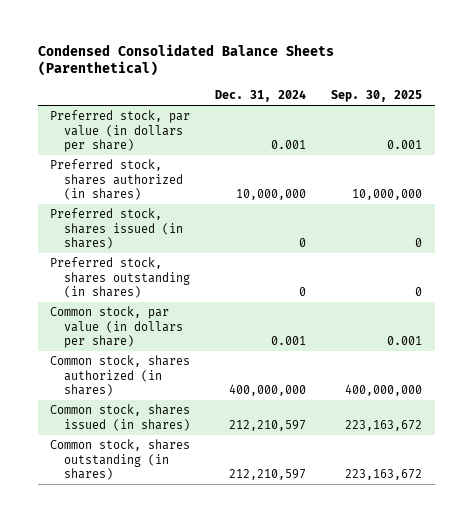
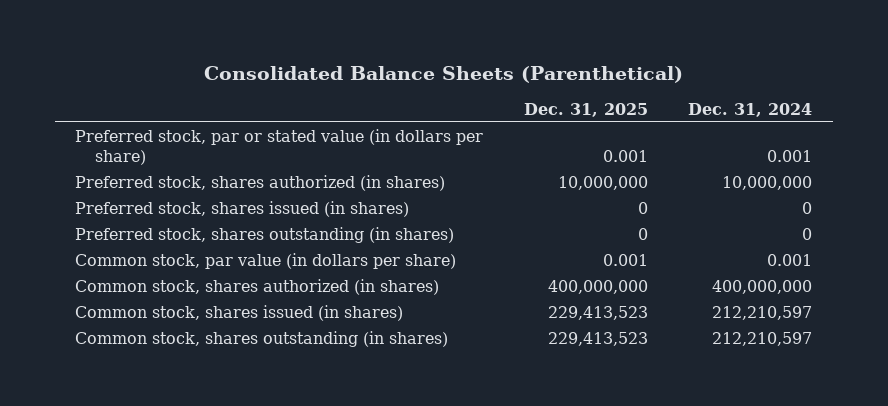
[37,43,334,77] Condensed Consolidated Balance Sheets (Parenthetical) -> [203,66,683,84] Consolidated Balance Sheets (Parenthetical)
[331,89,423,102] Sep. 30, 2025 -> none
none -> [523,102,648,117] Dec. 31, 2025
[50,110,191,152] Preferred stock, par value (in dollars per share) -> [75,128,484,166] Preferred stock, par or stated value (in dollars per share)

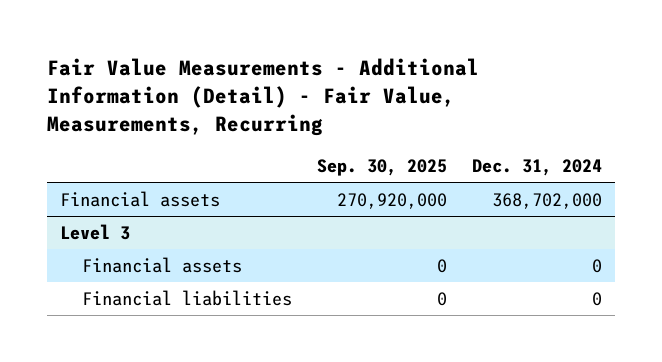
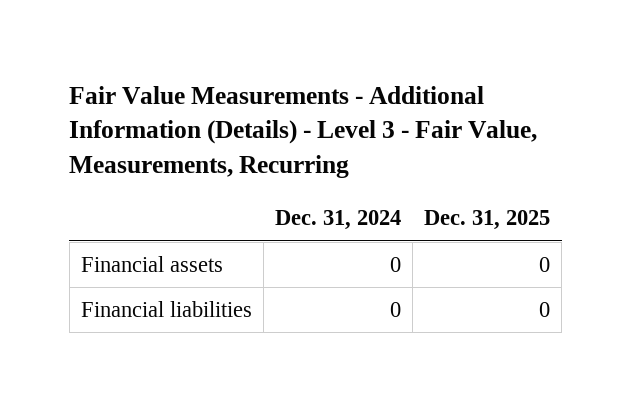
[47,58,480,137] Fair Value Measurements - Additional Information (Detail) - Fair Value, Measurements, Recurring -> [69,85,538,179] Fair Value Measurements - Additional Information (Details) - Level 3 - Fair Value, Measurements, Recurring
[316,159,447,177] Sep. 30, 2025 -> none
none -> [424,210,551,231] Dec. 31, 2025
[60,190,221,207] Financial assets -> none
[60,223,131,240] Level 3 -> none

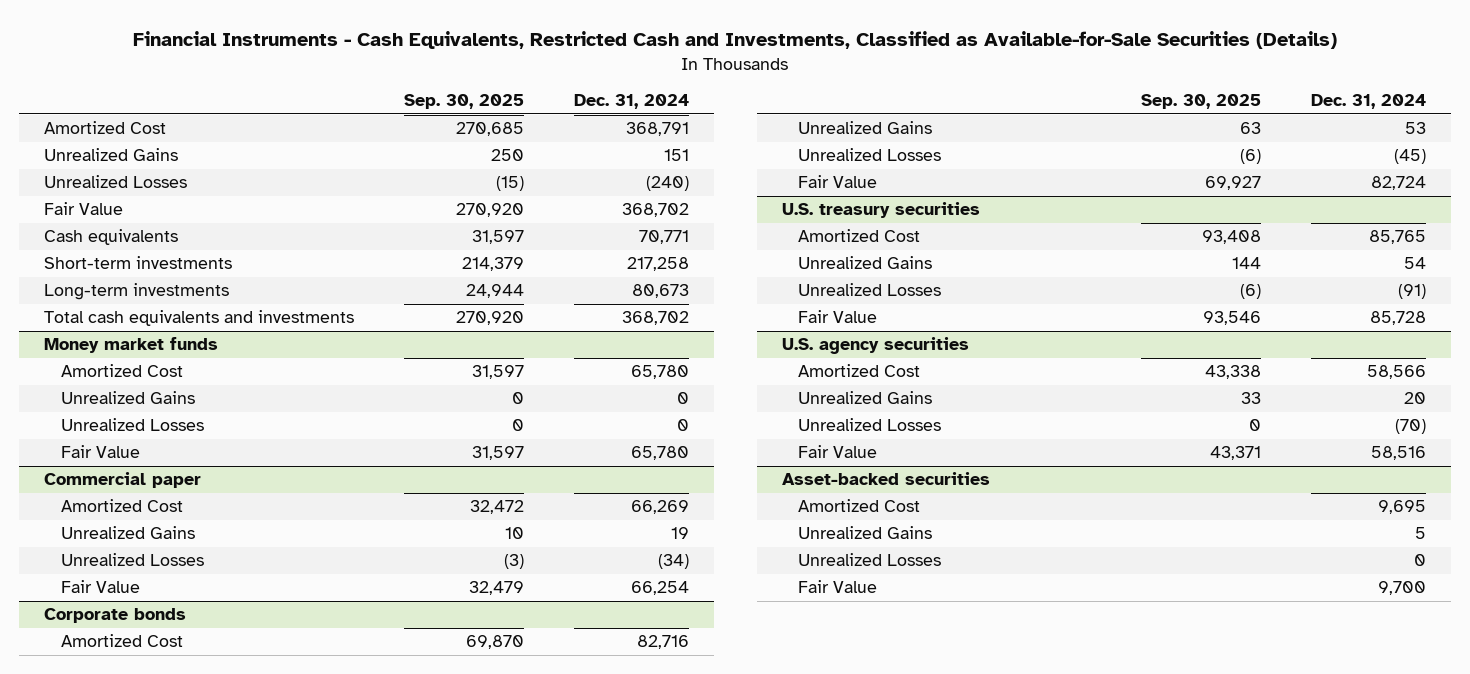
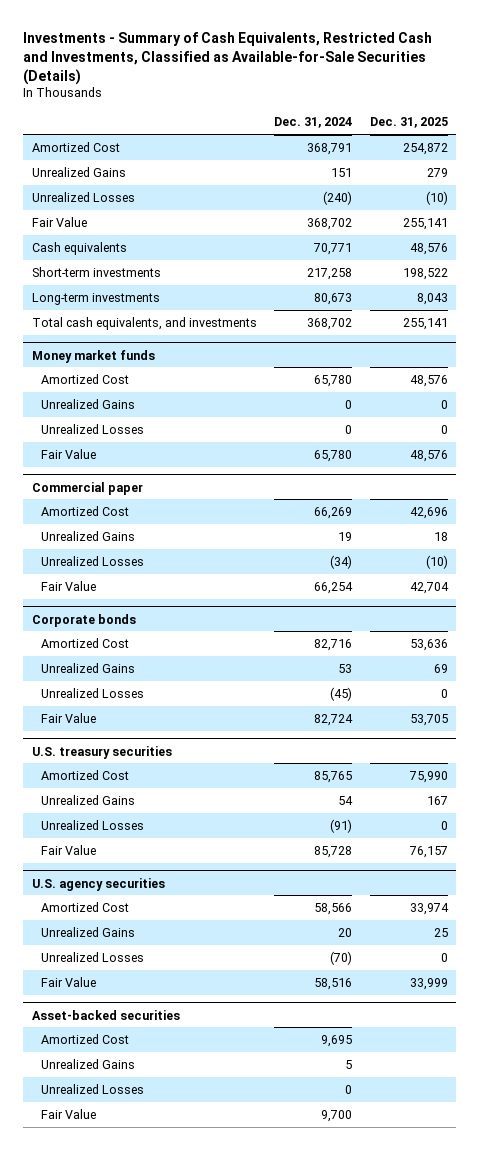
[133,31,1338,50] Financial Instruments - Cash Equivalents, Restricted Cash and Investments, Classified as Available-for-Sale Securities (Details) -> [23,31,433,85] Investments - Summary of Cash Equivalents, Restricted Cash and Investments, Classified as Available-for-Sale Securities (Details)
[403,94,524,110] Sep. 30, 2025 -> none
none -> [369,117,448,129] Dec. 31, 2025
[44,310,355,327] Total cash equivalents and investments -> [32,316,258,330] Total cash equivalents, and investments

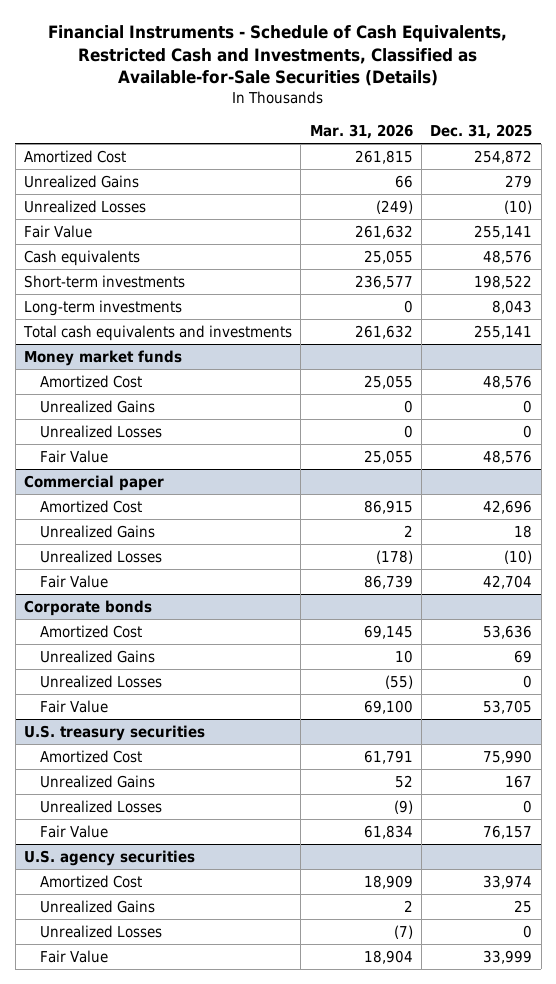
[23,31,433,85] Investments - Summary of Cash Equivalents, Restricted Cash and Investments, Classified as Available-for-Sale Securities (Details) -> [48,25,508,87] Financial Instruments - Schedule of Cash Equivalents, Restricted Cash and Investments, Classified as Available-for-Sale Securities (Details)
[274,117,353,129] Dec. 31, 2024 -> none
none -> [309,123,413,139] Mar. 31, 2026
[32,316,258,330] Total cash equivalents, and investments -> [23,324,293,341] Total cash equivalents and investments
[32,1009,181,1020] Asset-backed securities -> none
[40,1033,129,1044] Amortized Cost -> none
[40,1058,135,1069] Unrealized Gains -> none
[40,1083,144,1094] Unrealized Losses -> none
[40,1108,96,1119] Fair Value -> none

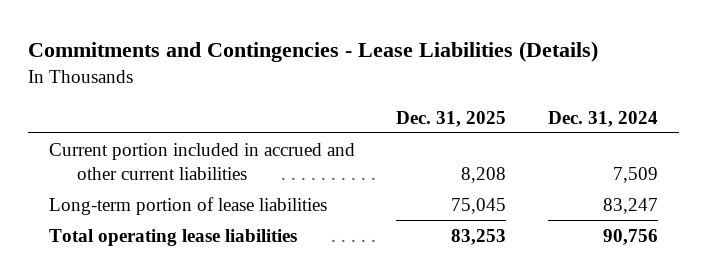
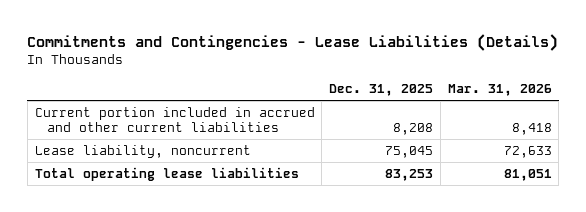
[548,110,659,127] Dec. 31, 2024 -> none
none -> [447,84,552,97] Mar. 31, 2026
[48,196,327,215] Long-term portion of lease liabilities -> [34,144,251,158] Lease liability, noncurrent

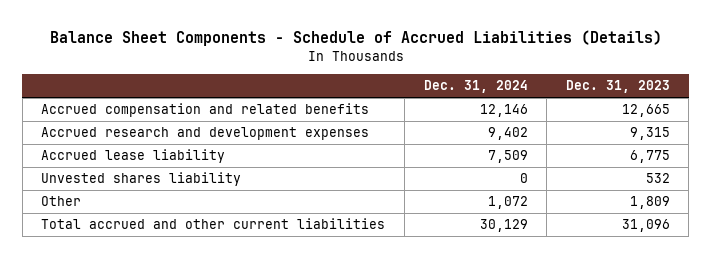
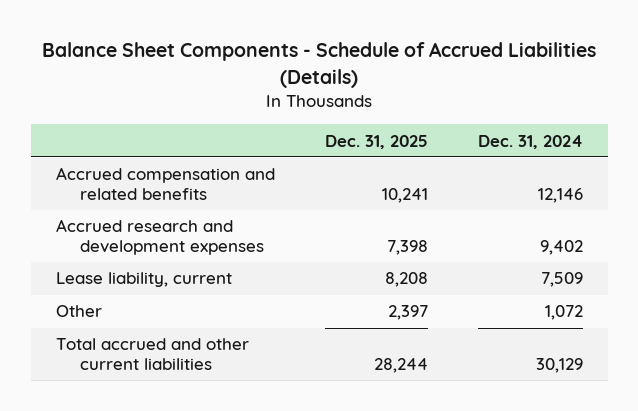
[565,80,670,94] Dec. 31, 2023 -> none
none -> [324,134,428,149] Dec. 31, 2025
[41,172,242,187] Unvested shares liability -> none
[41,149,226,164] Accrued lease liability -> [55,272,232,288] Lease liability, current

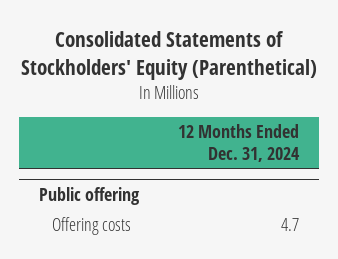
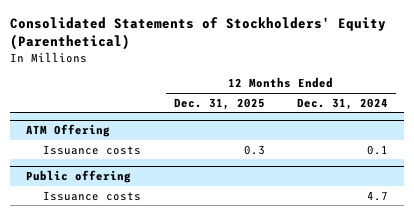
none -> [173,97,265,110] Dec. 31, 2025
none -> [26,123,111,137] ATM Offering
none -> [43,144,142,155] Issuance costs
[52,217,132,236] Offering costs -> [43,190,142,201] Issuance costs

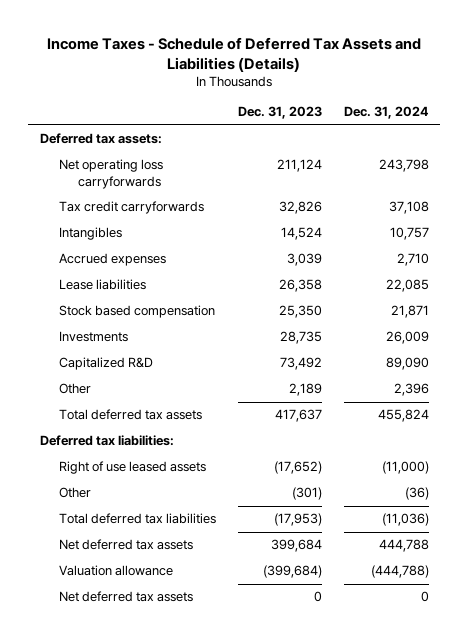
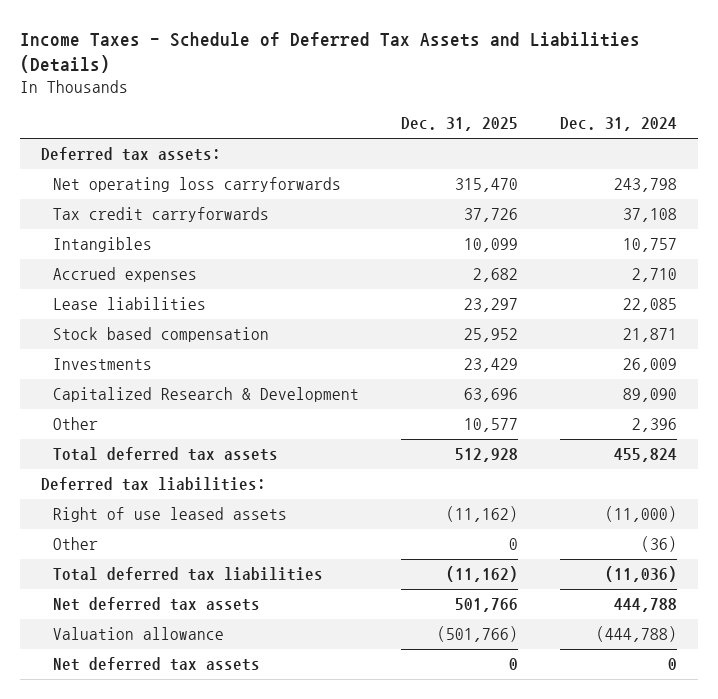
[237,106,322,120] Dec. 31, 2023 -> none
none -> [401,117,519,132] Dec. 31, 2025
[58,357,153,371] Capitalized R&D -> [53,387,360,403] Capitalized Research & Development

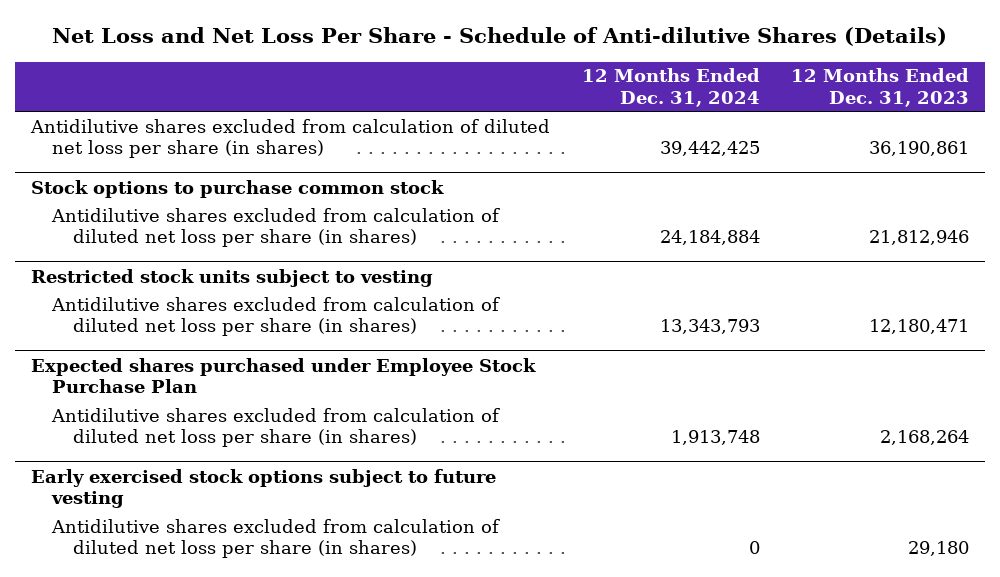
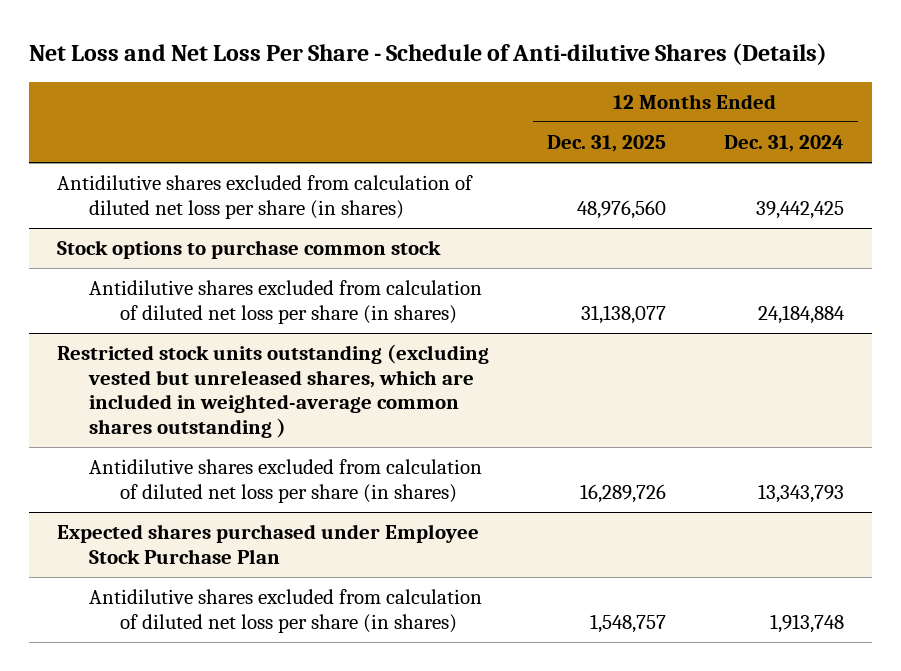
[791,68,970,107] 12 Months Ended Dec. 31, 2023 -> none
none -> [546,134,666,152] Dec. 31, 2025
[31,268,434,287] Restricted stock units subject to vesting -> [57,344,490,438] Restricted stock units outstanding (excluding vested but unreleased shares, which are included in weighted-average common shares outstanding )
[31,468,497,509] Early exercised stock options subject to future vesting -> none
[50,518,500,559] Antidilutive shares excluded from calculation of diluted net loss per share (in shares) -> none

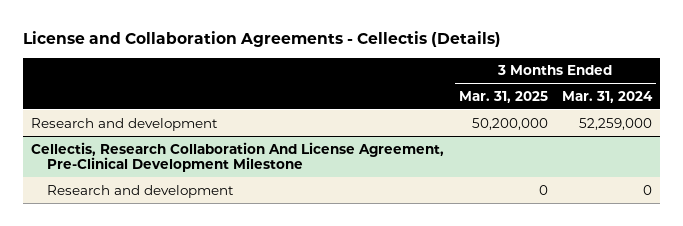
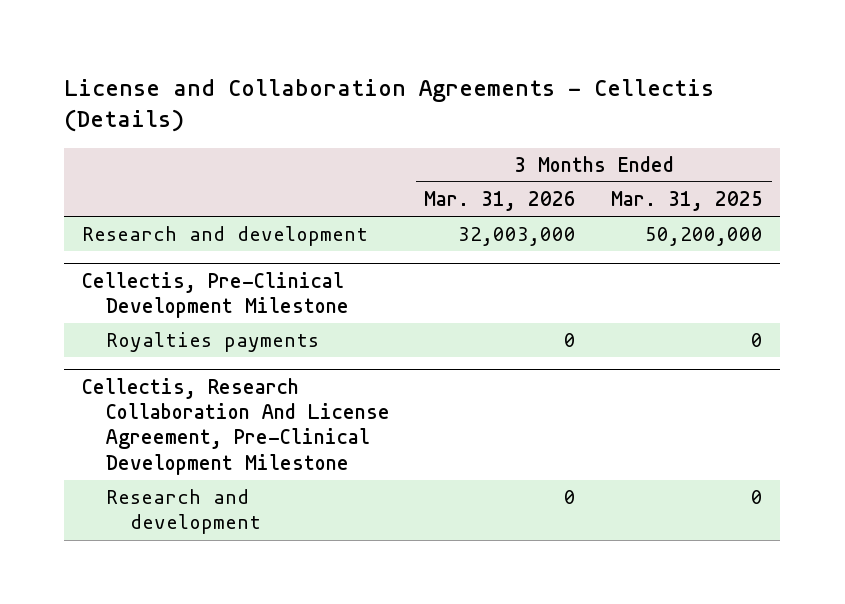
[562,90,654,103] Mar. 31, 2024 -> none
none -> [424,191,577,212] Mar. 31, 2026
none -> [81,271,349,319] Cellectis, Pre-Clinical Development Milestone
none -> [105,332,319,353] Royalties payments

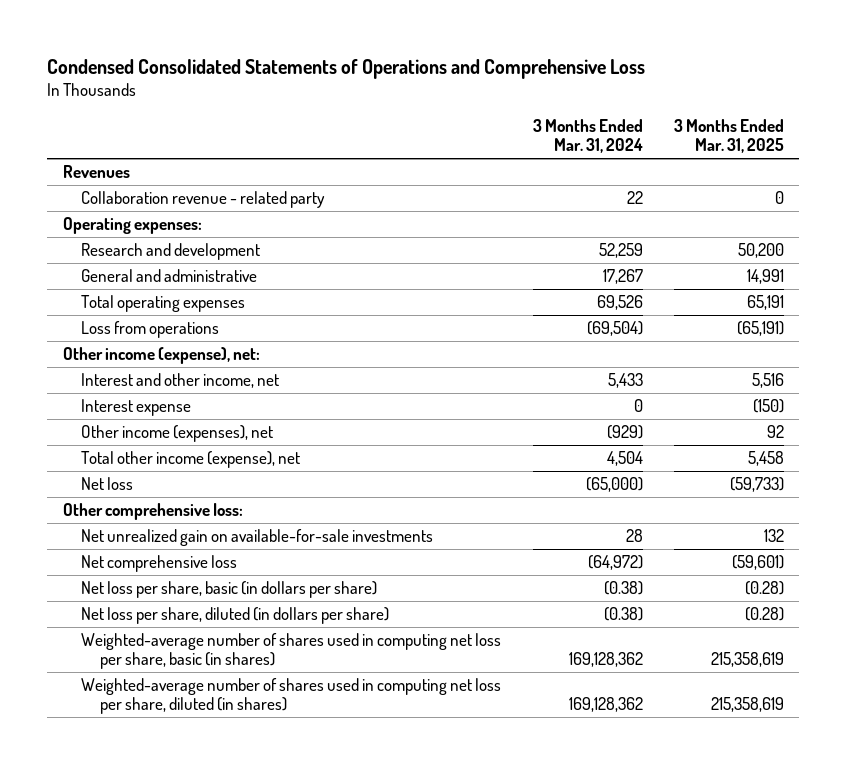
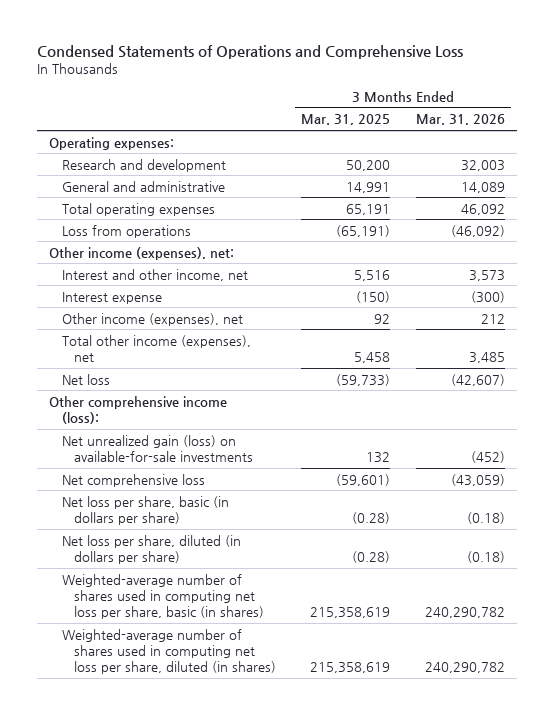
[47,58,646,79] Condensed Consolidated Statements of Operations and Comprehensive Loss -> [36,44,463,59] Condensed Statements of Operations and Comprehensive Loss
[532,119,643,154] 3 Months Ended Mar. 31, 2024 -> none
none -> [415,114,505,126] Mar. 31, 2026
[63,164,131,178] Revenues -> none
[81,190,326,208] Collaboration revenue - related party -> none
[63,346,261,364] Other income (expense), net: -> [49,246,235,260] Other income (expenses), net:
[81,450,301,468] Total other income (expense), net -> [61,334,251,362] Total other income (expenses), net
[63,502,244,520] Other comprehensive loss: -> [49,395,228,424] Other comprehensive income (loss):
[81,528,434,546] Net unrealized gain on available-for-sale investments -> [61,434,254,462] Net unrealized gain (loss) on available-for-sale investments

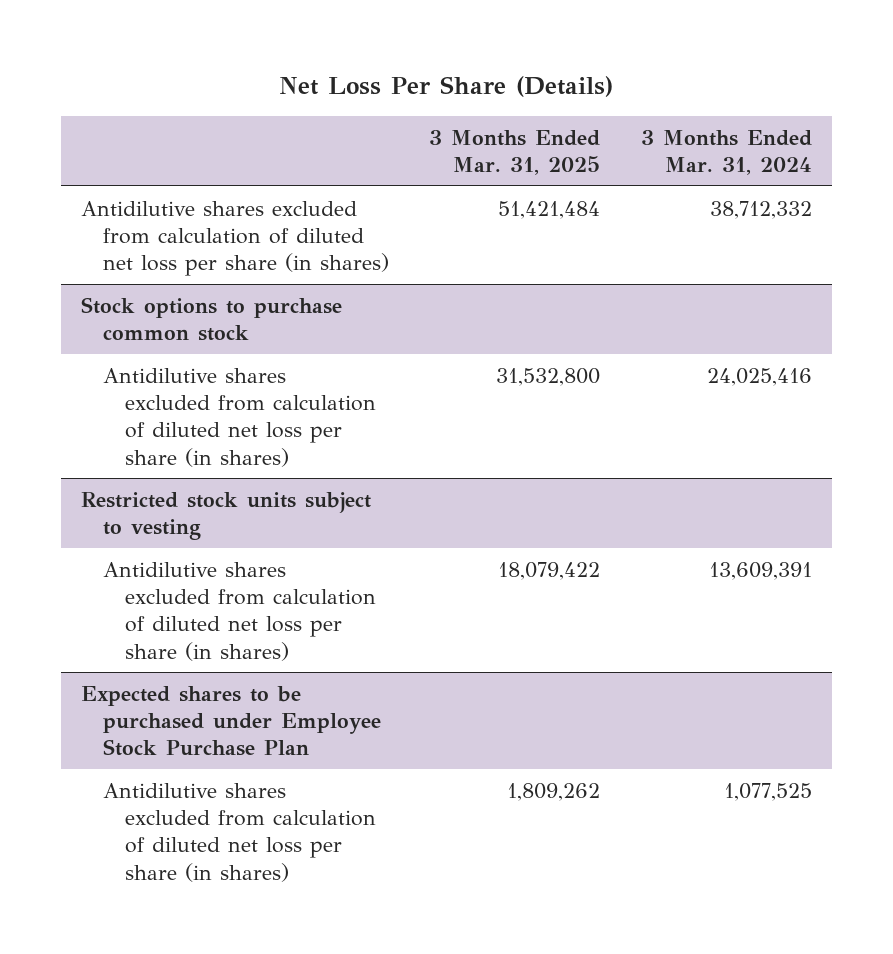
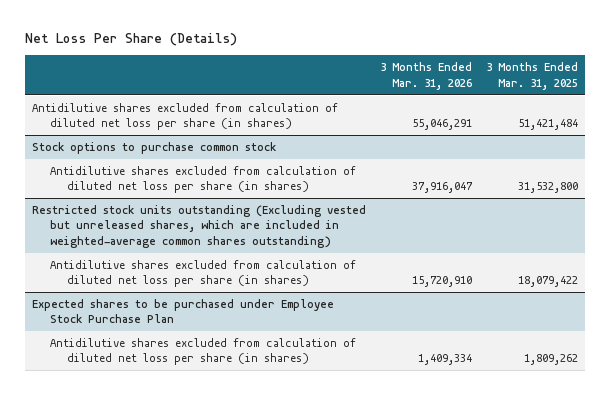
[640,129,812,175] 3 Months Ended Mar. 31, 2024 -> none
none -> [379,62,472,90] 3 Months Ended Mar. 31, 2026
[80,491,371,540] Restricted stock units subject to vesting -> [32,205,367,248] Restricted stock units outstanding (Excluding vested but unreleased shares, which are included in weighted-average common shares outstanding)

